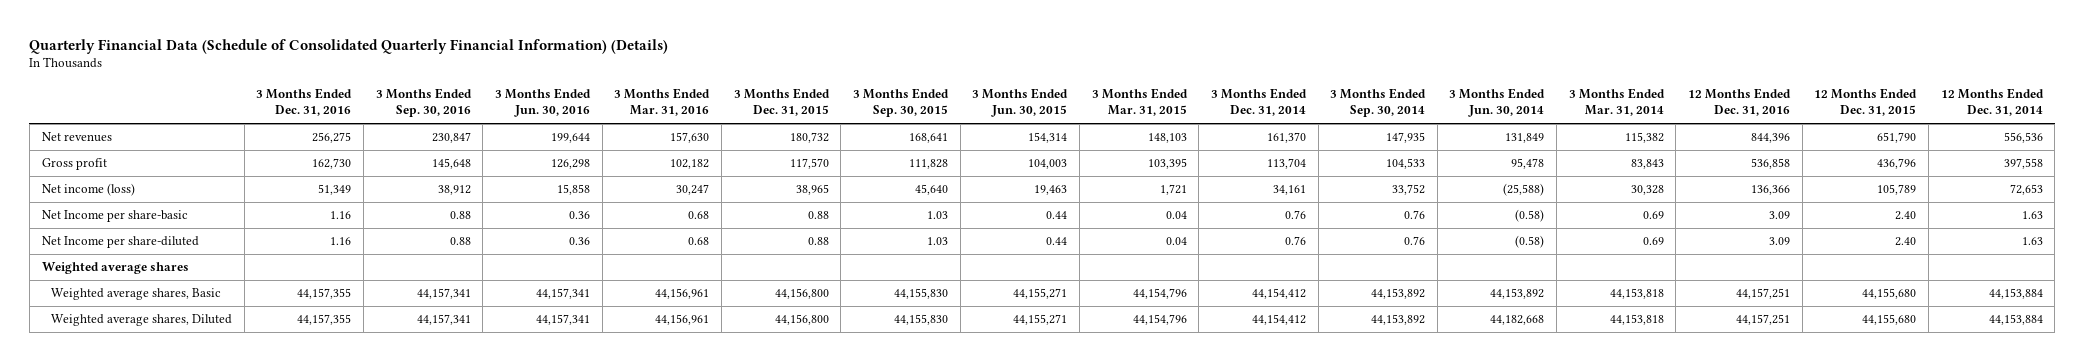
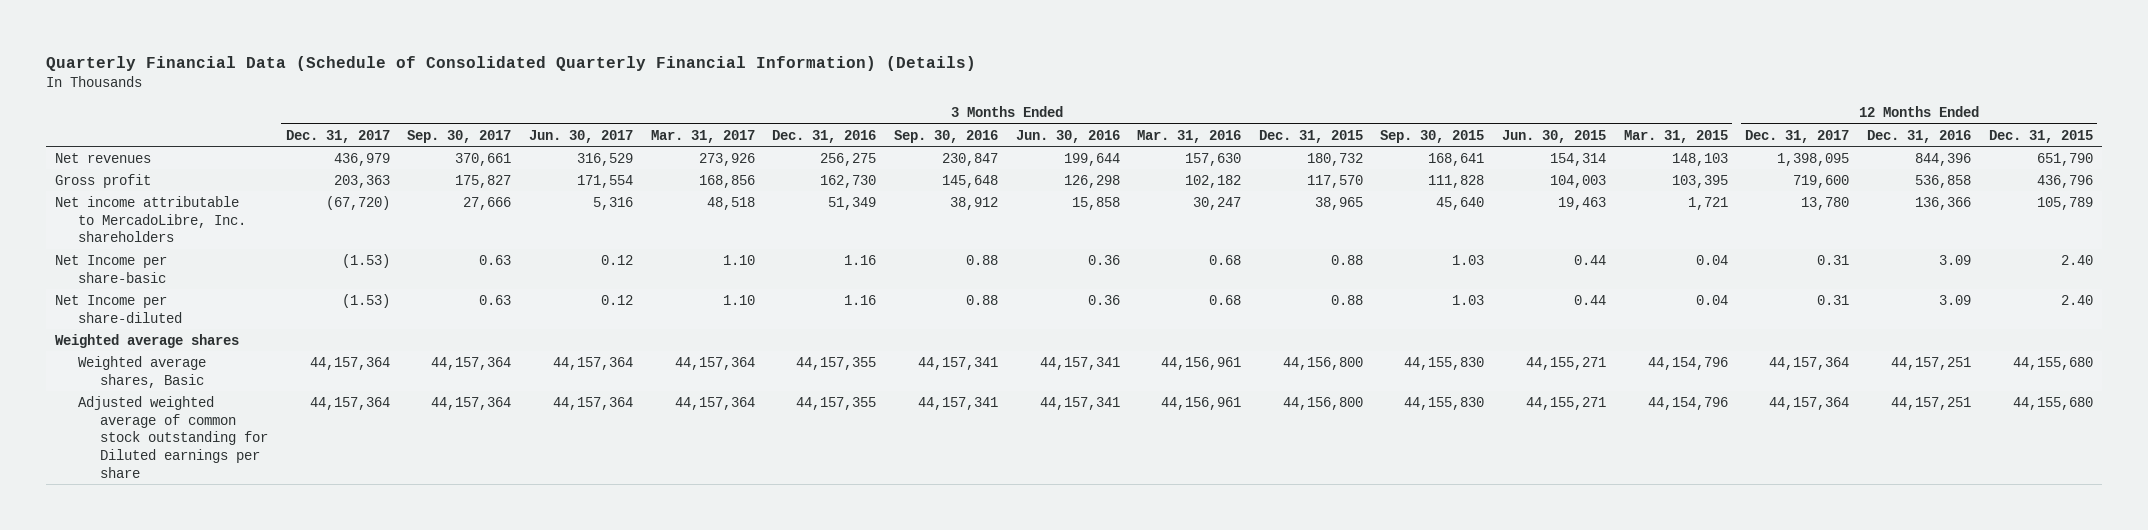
[1210,87,1307,117] 3 Months Ended Dec. 31, 2014 -> none
[1330,87,1427,118] 3 Months Ended Sep. 30, 2014 -> none
[1449,87,1546,118] 3 Months Ended Jun. 30, 2014 -> none
[1568,87,1665,117] 3 Months Ended Mar. 31, 2014 -> none
[1940,87,2044,117] 12 Months Ended Dec. 31, 2014 -> none
none -> [285,129,390,143] Dec. 31, 2017
none -> [407,129,512,143] Sep. 30, 2017
none -> [528,129,633,143] Jun. 30, 2017
none -> [650,129,755,143] Mar. 31, 2017
none -> [1745,129,1850,143] Dec. 31, 2017
[41,183,135,197] Net income (loss) -> [55,195,246,243] Net income attributable to MercadoLibre, Inc. shareholders
[51,314,233,327] Weighted average shares, Diluted -> [77,395,268,478] Adjusted weighted average of common stock outstanding for Diluted earnings per share

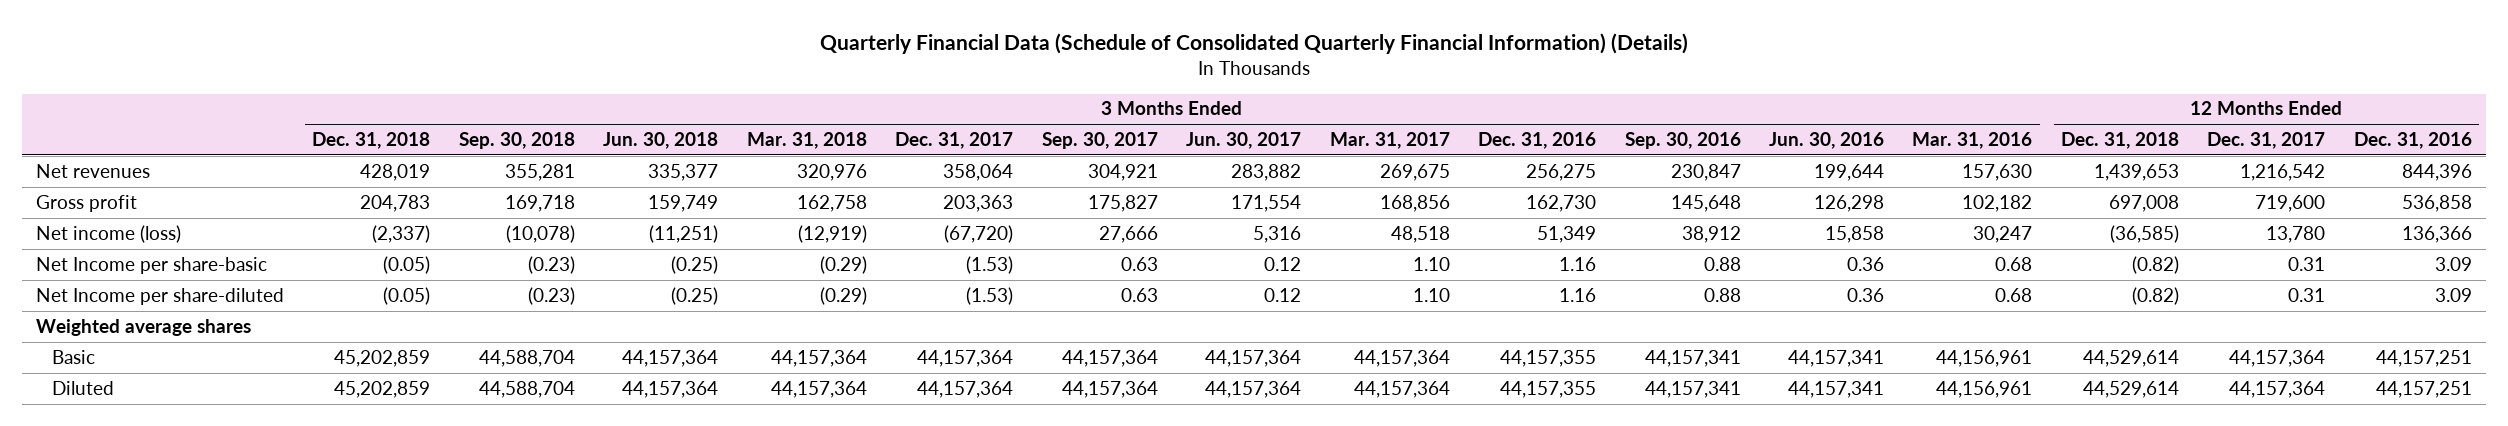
[1258,129,1363,143] Dec. 31, 2015 -> none
[1380,129,1485,143] Sep. 30, 2015 -> none
[1502,129,1607,143] Jun. 30, 2015 -> none
[1623,129,1728,143] Mar. 31, 2015 -> none
[1988,129,2093,143] Dec. 31, 2015 -> none
none -> [312,131,431,149] Dec. 31, 2018
none -> [458,131,575,149] Sep. 30, 2018
none -> [603,131,719,149] Jun. 30, 2018
none -> [746,131,867,149] Mar. 31, 2018
none -> [2060,131,2179,149] Dec. 31, 2018
[333,152,390,166] 436,979 -> [943,163,1014,181] 358,064
[455,152,512,166] 370,661 -> [1087,163,1158,181] 304,921
[576,152,633,166] 316,529 -> [1231,163,1302,181] 283,882
[698,152,755,166] 273,926 -> [1379,163,1450,181] 269,675
[1777,152,1850,166] 1,398,095 -> [2240,163,2326,181] 1,216,542
[55,195,246,243] Net income attributable to MercadoLibre, Inc. shareholders -> [35,224,181,243] Net income (loss)
[77,355,206,388] Weighted average shares, Basic -> [51,349,95,364] Basic
[77,395,268,478] Adjusted weighted average of common stock outstanding for Diluted earnings per share -> [51,380,114,395] Diluted

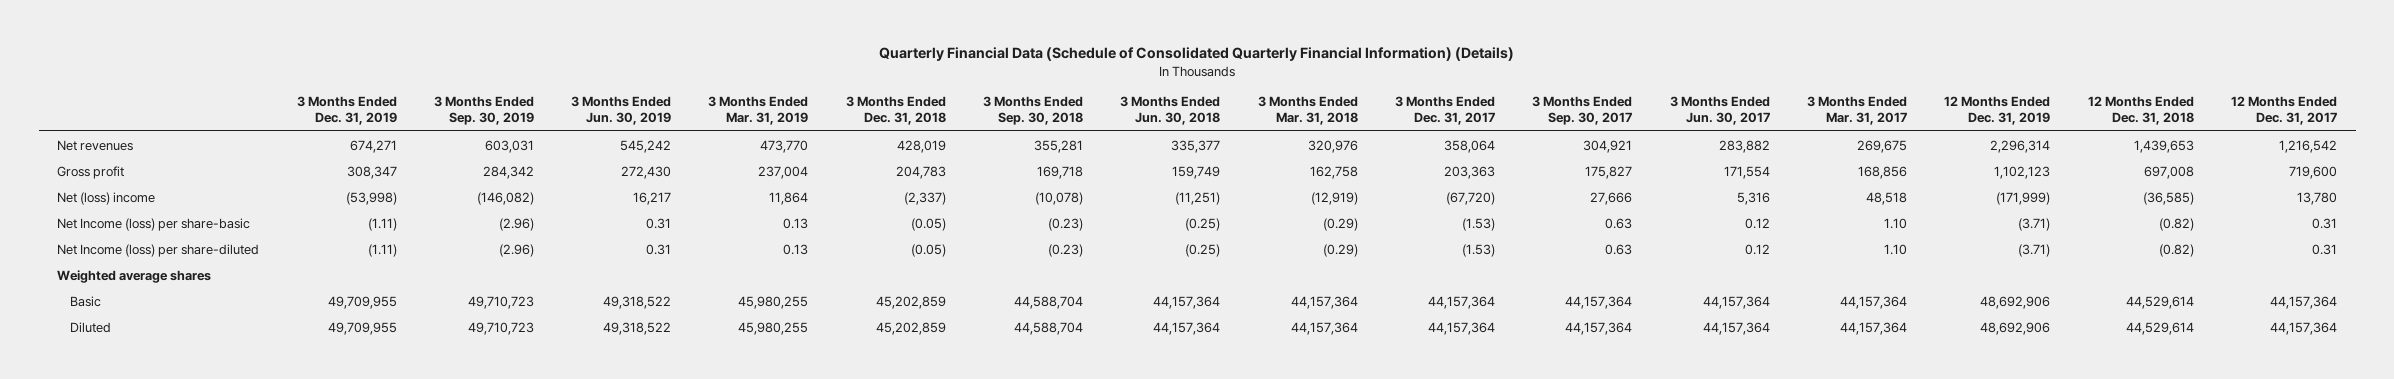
[1478,131,1597,149] Dec. 31, 2016 -> none
[1624,131,1741,149] Sep. 30, 2016 -> none
[1768,131,1884,149] Jun. 30, 2016 -> none
[1912,131,2033,149] Mar. 31, 2016 -> none
[2353,131,2472,149] Dec. 31, 2016 -> none
none -> [296,96,397,126] 3 Months Ended Dec. 31, 2019
none -> [433,96,534,126] 3 Months Ended Sep. 30, 2019
none -> [571,96,672,126] 3 Months Ended Jun. 30, 2019
none -> [708,96,809,126] 3 Months Ended Mar. 31, 2019
none -> [1944,96,2051,126] 12 Months Ended Dec. 31, 2019
[35,224,181,243] Net income (loss) -> [57,191,156,205] Net (loss) income
[35,256,267,274] Net Income per share-basic -> [57,217,251,231] Net Income (loss) per share-basic
[35,287,284,305] Net Income per share-diluted -> [57,243,260,257] Net Income (loss) per share-diluted

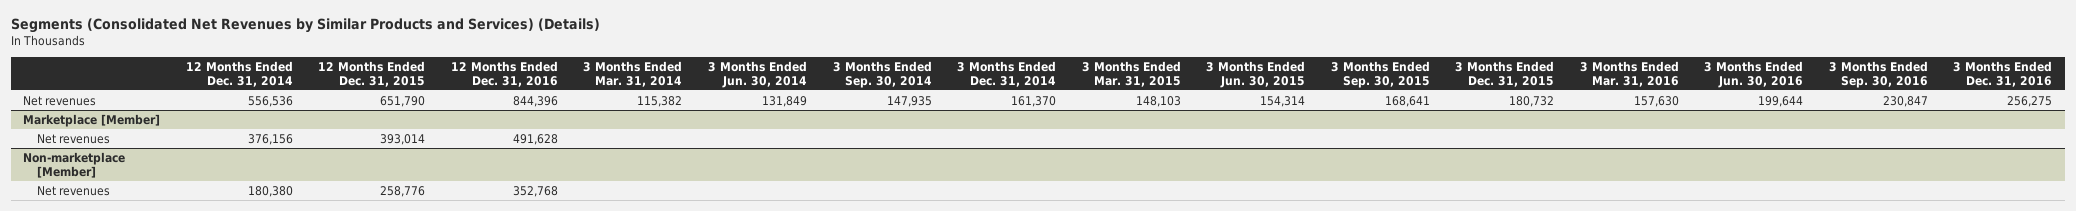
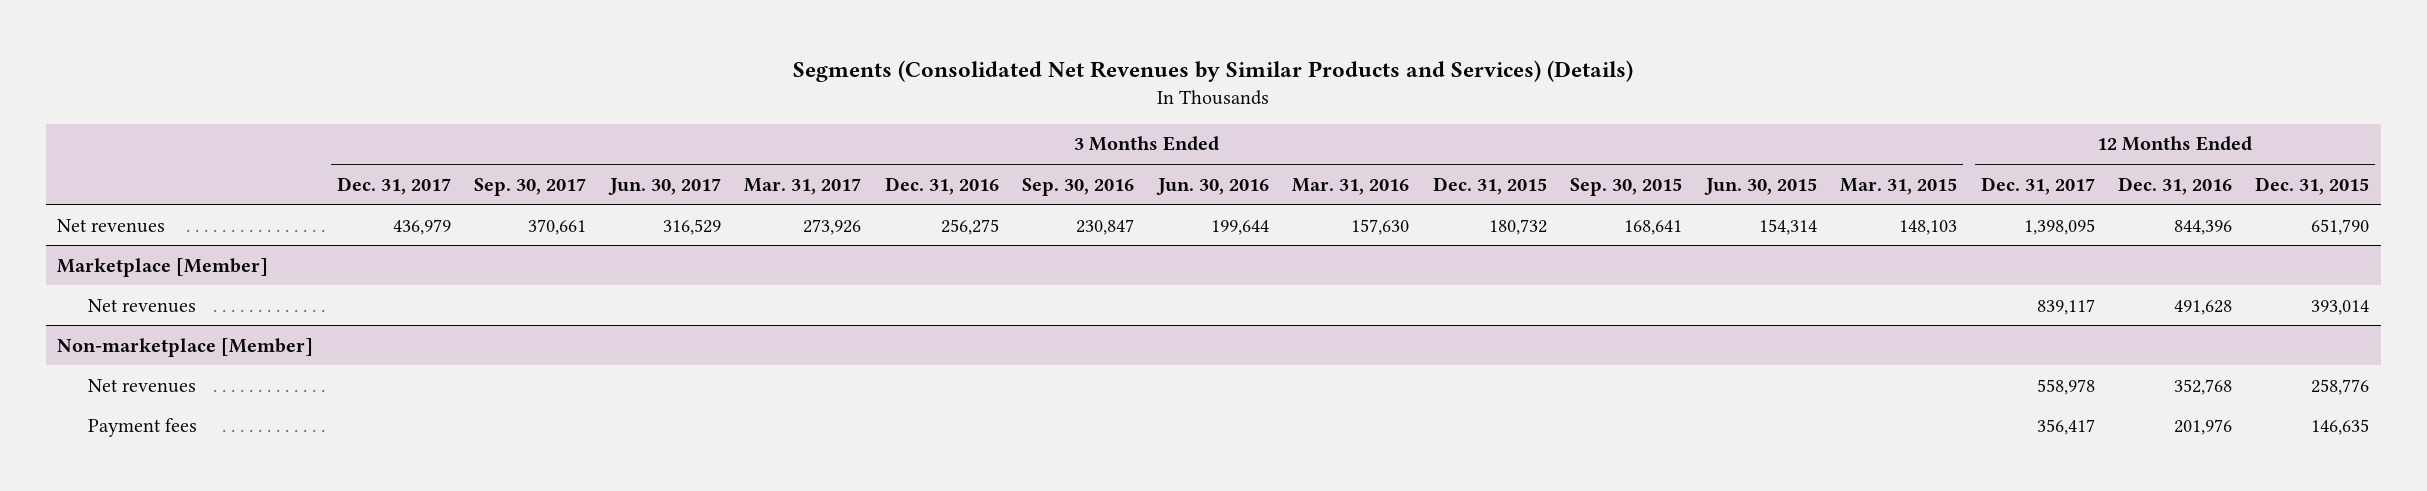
[185,60,293,87] 12 Months Ended Dec. 31, 2014 -> none
[583,60,683,87] 3 Months Ended Mar. 31, 2014 -> none
[708,60,808,88] 3 Months Ended Jun. 30, 2014 -> none
[832,60,932,88] 3 Months Ended Sep. 30, 2014 -> none
[957,60,1057,87] 3 Months Ended Dec. 31, 2014 -> none
none -> [336,176,451,195] Dec. 31, 2017
none -> [474,177,587,196] Sep. 30, 2017
none -> [607,177,721,195] Jun. 30, 2017
none -> [744,177,862,195] Mar. 31, 2017
none -> [1980,176,2095,195] Dec. 31, 2017
none -> [88,417,198,437] Payment fees

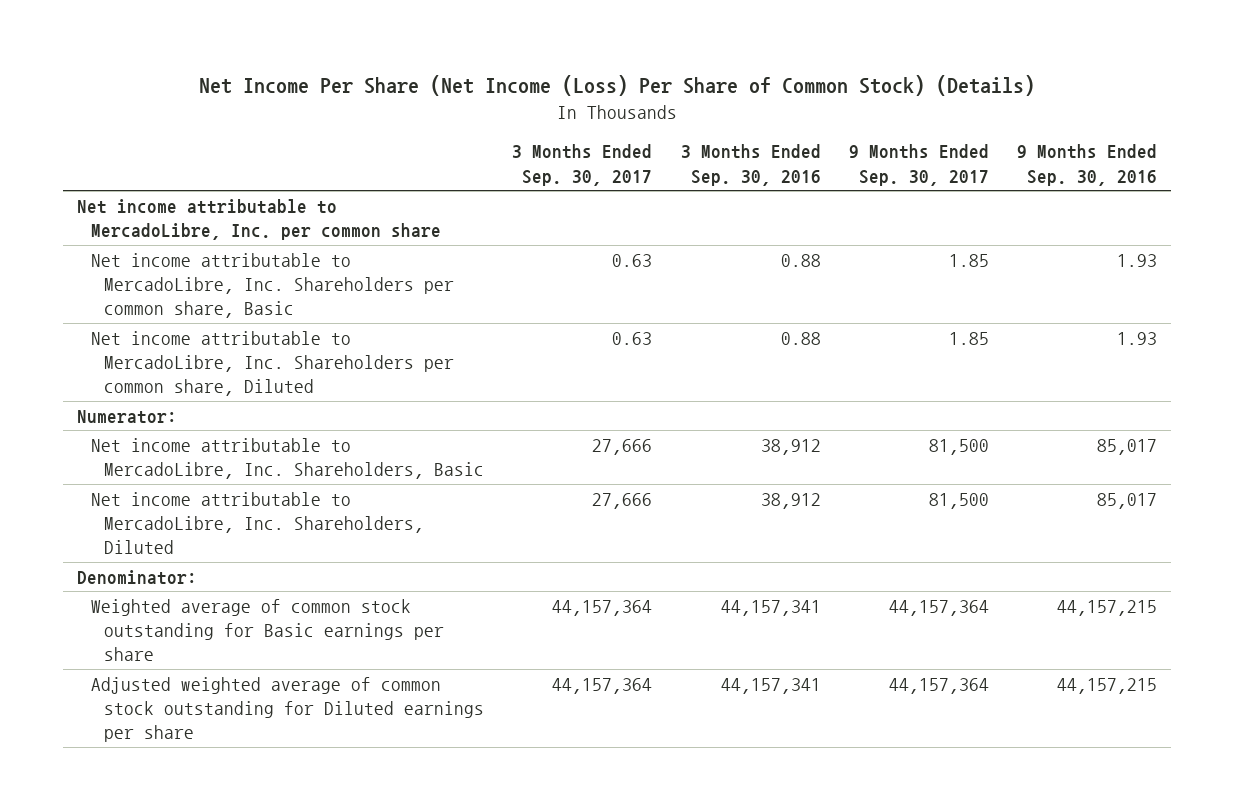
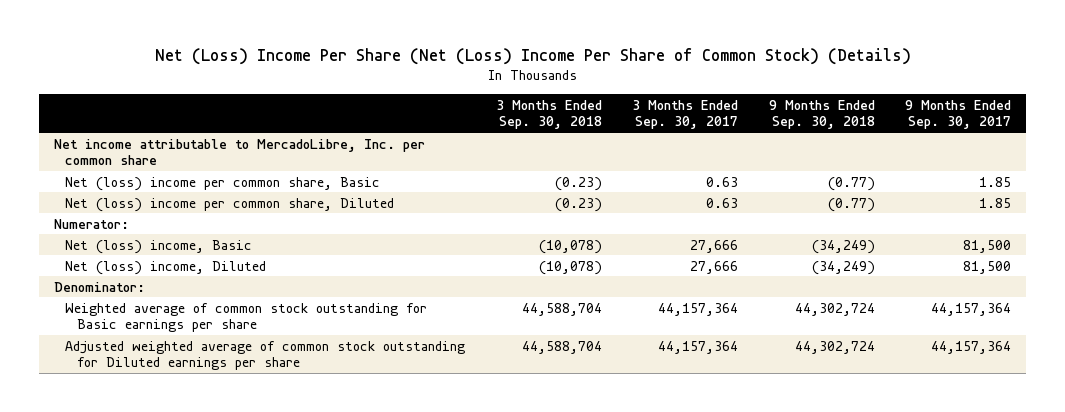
[199,75,1036,97] Net Income Per Share (Net Income (Loss) Per Share of Common Stock) (Details) -> [154,47,911,65] Net (Loss) Income Per Share (Net (Loss) Income Per Share of Common Stock) (Details)
[680,144,821,186] 3 Months Ended Sep. 30, 2016 -> none
[1017,144,1158,186] 9 Months Ended Sep. 30, 2016 -> none
none -> [495,99,602,130] 3 Months Ended Sep. 30, 2018
none -> [768,99,875,130] 9 Months Ended Sep. 30, 2018
[90,252,455,319] Net income attributable to MercadoLibre, Inc. Shareholders per common share, Basic -> [65,176,381,191] Net (loss) income per common share, Basic
[90,330,455,397] Net income attributable to MercadoLibre, Inc. Shareholders per common share, Diluted -> [65,197,395,212] Net (loss) income per common share, Diluted
[90,437,485,479] Net income attributable to MercadoLibre, Inc. Shareholders, Basic -> [65,239,253,254] Net (loss) income, Basic
[90,491,425,555] Net income attributable to MercadoLibre, Inc. Shareholders, Diluted -> [65,260,267,275] Net (loss) income, Diluted

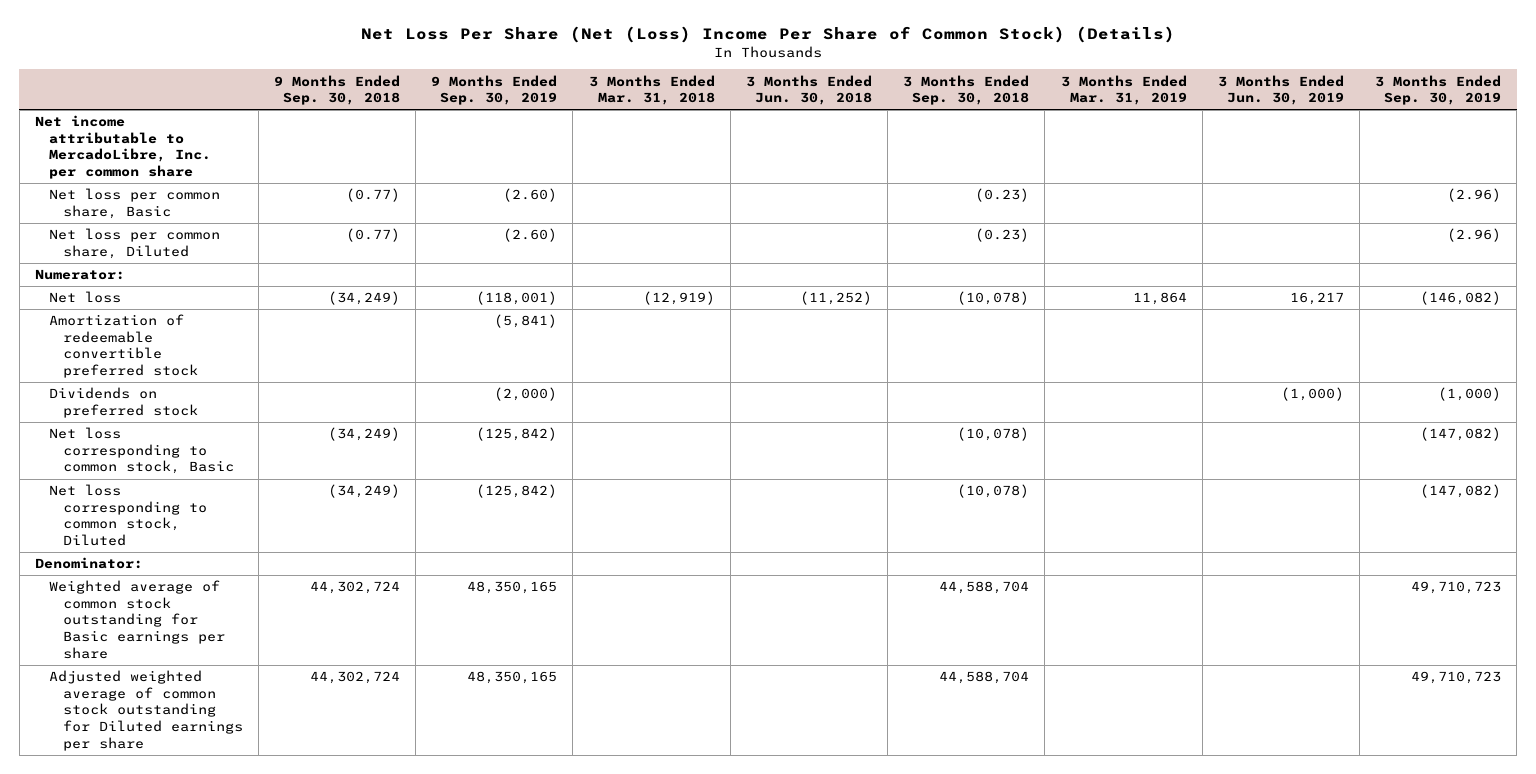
[154,47,911,65] Net (Loss) Income Per Share (Net (Loss) Income Per Share of Common Stock) (Details) -> [361,26,1176,44] Net Loss Per Share (Net (Loss) Income Per Share of Common Stock) (Details)
[632,99,739,130] 3 Months Ended Sep. 30, 2017 -> none
[905,99,1012,130] 9 Months Ended Sep. 30, 2017 -> none
none -> [431,74,558,106] 9 Months Ended Sep. 30, 2019
none -> [588,74,715,106] 3 Months Ended Mar. 31, 2018
none -> [745,74,872,106] 3 Months Ended Jun. 30, 2018
none -> [1060,74,1187,106] 3 Months Ended Mar. 31, 2019
none -> [1217,74,1344,106] 3 Months Ended Jun. 30, 2019
none -> [1375,74,1502,106] 3 Months Ended Sep. 30, 2019
[65,176,381,191] Net (loss) income per common share, Basic -> [48,188,220,219] Net loss per common share, Basic
[65,197,395,212] Net (loss) income per common share, Diluted -> [48,228,220,259] Net loss per common share, Diluted
none -> [48,291,121,304] Net loss
none -> [48,314,198,379] Amortization of redeemable convertible preferred stock
none -> [48,387,198,418] Dividends on preferred stock
[65,239,253,254] Net (loss) income, Basic -> [48,427,234,475] Net loss corresponding to common stock, Basic
[65,260,267,275] Net (loss) income, Diluted -> [48,484,207,547] Net loss corresponding to common stock, Diluted

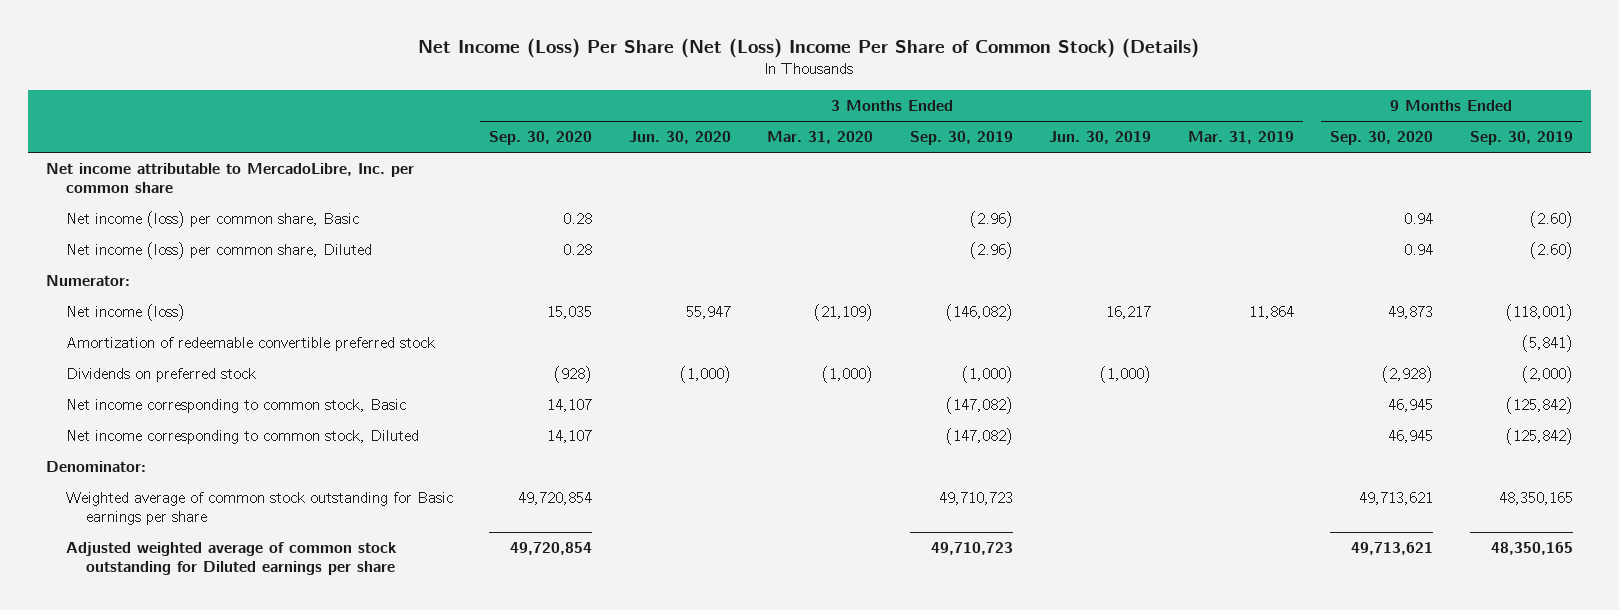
[361,26,1176,44] Net Loss Per Share (Net (Loss) Income Per Share of Common Stock) (Details) -> [418,37,1200,58] Net Income (Loss) Per Share (Net (Loss) Income Per Share of Common Stock) (Details)
[273,74,400,106] 9 Months Ended Sep. 30, 2018 -> none
[588,74,715,106] 3 Months Ended Mar. 31, 2018 -> none
[745,74,872,106] 3 Months Ended Jun. 30, 2018 -> none
[903,74,1030,106] 3 Months Ended Sep. 30, 2018 -> none
none -> [489,131,593,146] Sep. 30, 2020
none -> [628,131,731,145] Jun. 30, 2020
none -> [767,131,874,145] Mar. 31, 2020
none -> [1330,131,1434,146] Sep. 30, 2020
[48,188,220,219] Net loss per common share, Basic -> [65,211,359,229] Net income (loss) per common share, Basic
[48,228,220,259] Net loss per common share, Diluted -> [65,242,372,260] Net income (loss) per common share, Diluted
[48,291,121,304] Net loss -> [65,304,185,322] Net income (loss)
[48,427,234,475] Net loss corresponding to common stock, Basic -> [65,399,406,414] Net income corresponding to common stock, Basic
[48,484,207,547] Net loss corresponding to common stock, Diluted -> [65,430,419,445] Net income corresponding to common stock, Diluted

